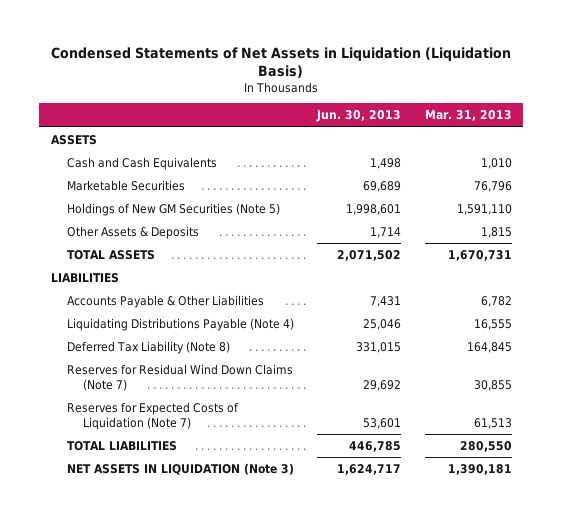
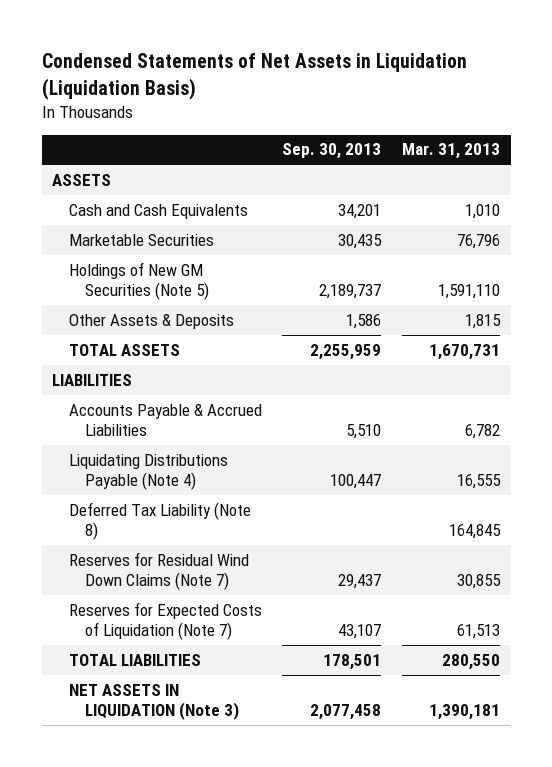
[316,110,402,123] Jun. 30, 2013 -> none
none -> [282,143,382,160] Sep. 30, 2013
[66,294,264,308] Accounts Payable & Other Liabilities -> [68,403,262,437] Accounts Payable & Accrued Liabilities

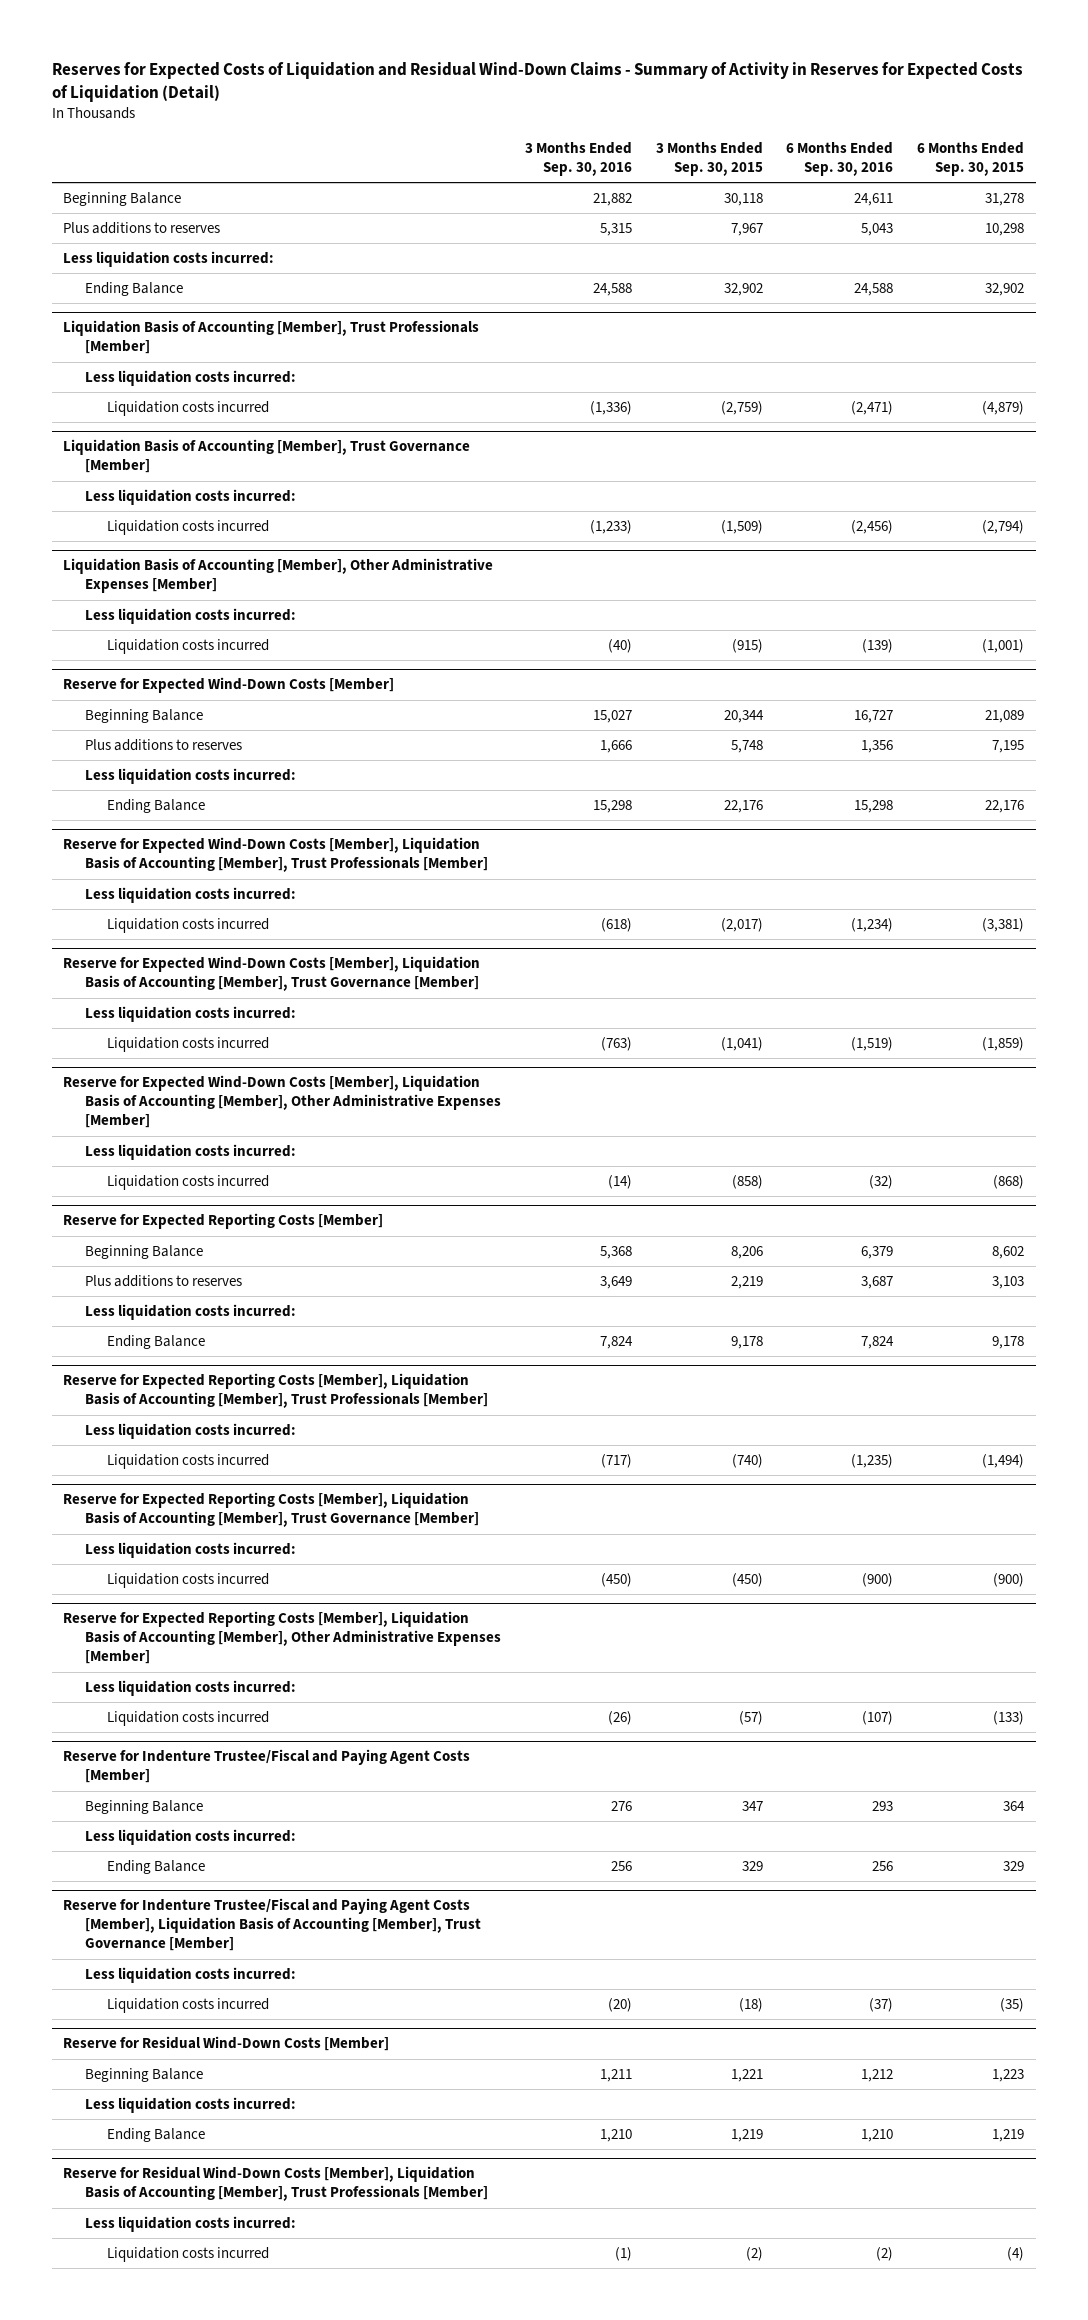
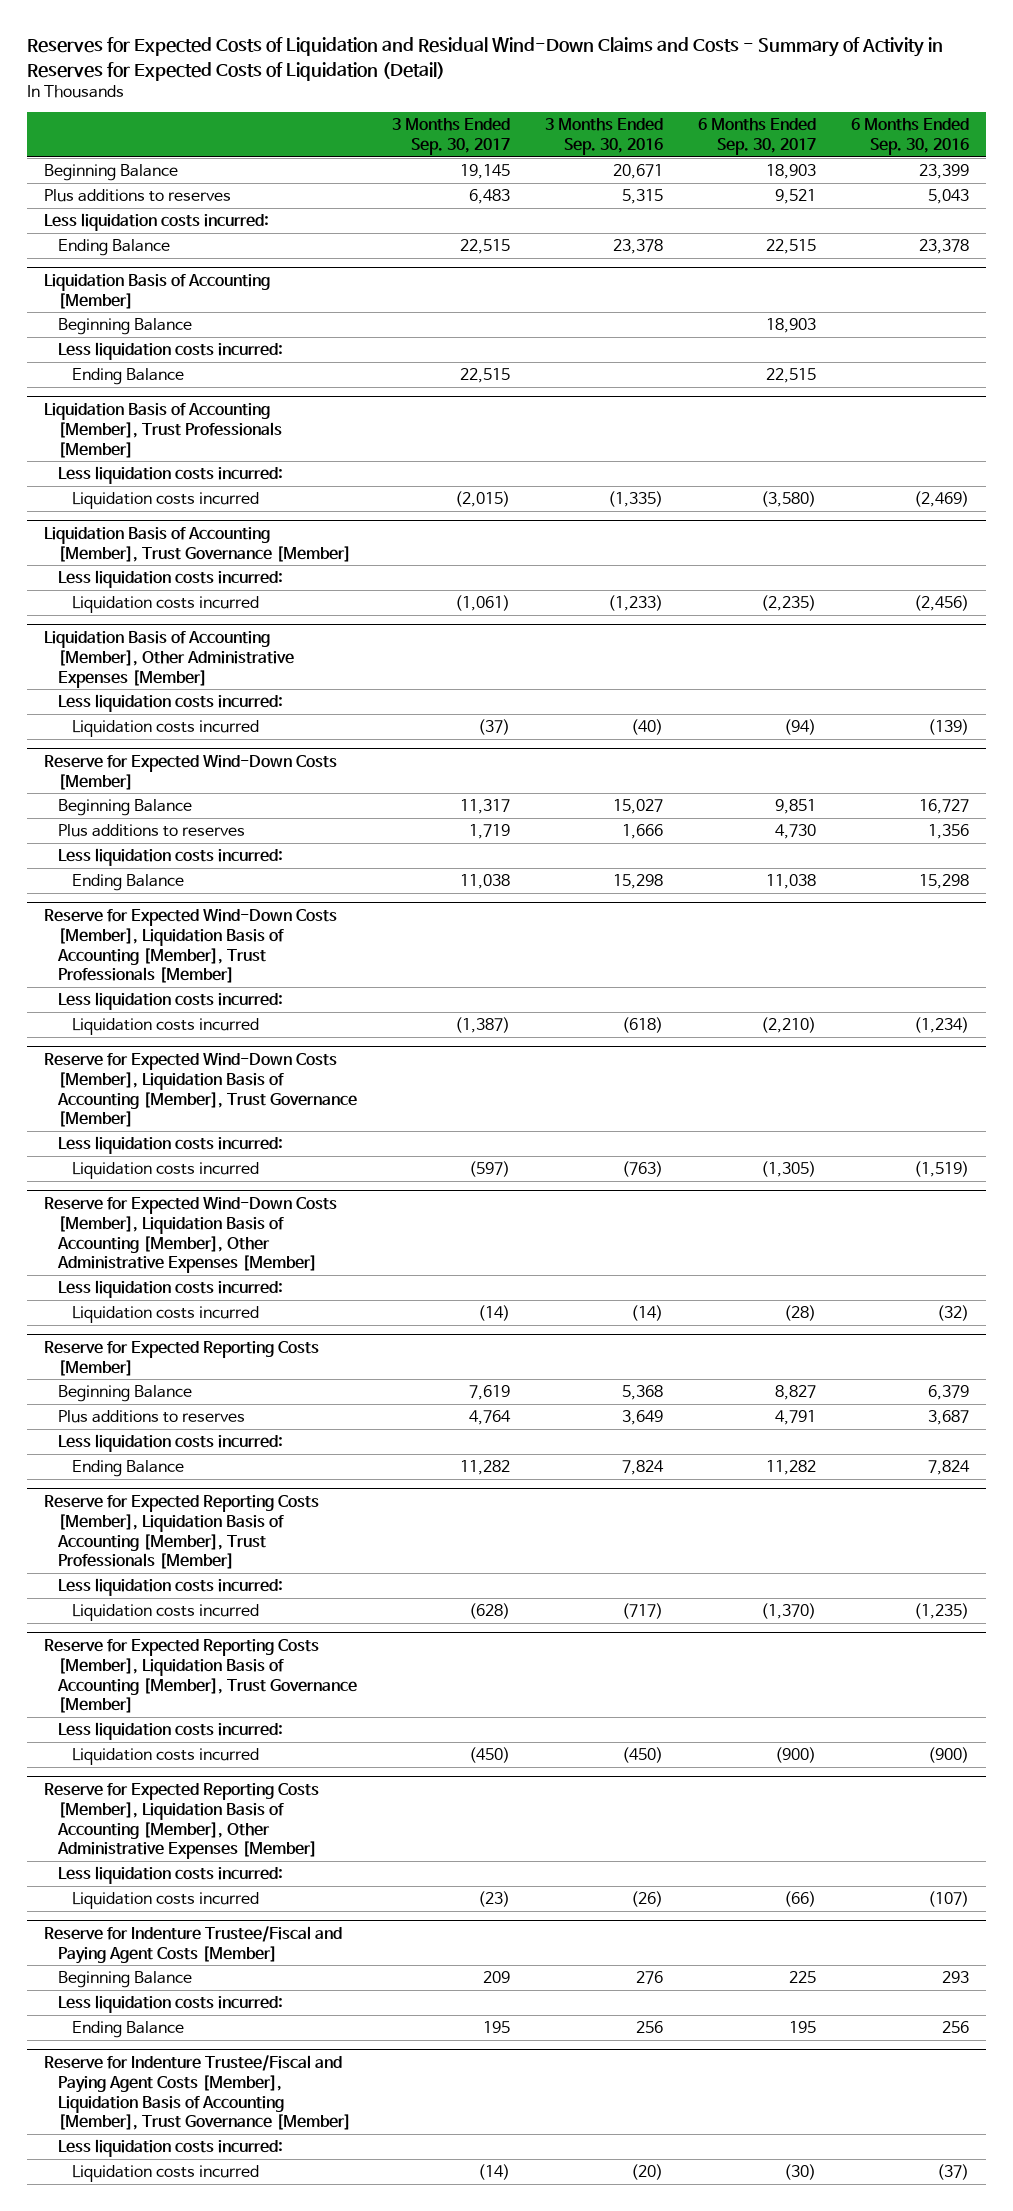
[51,61,1023,103] Reserves for Expected Costs of Liquidation and Residual Wind-Down Claims - Summary of Activity in Reserves for Expected Costs of Liquidation (Detail) -> [26,37,943,81] Reserves for Expected Costs of Liquidation and Residual Wind-Down Claims and Costs - Summary of Activity in Reserves for Expected Costs of Liquidation (Detail)
[655,142,763,177] 3 Months Ended Sep. 30, 2015 -> none
[917,142,1025,177] 6 Months Ended Sep. 30, 2015 -> none
none -> [392,118,511,156] 3 Months Ended Sep. 30, 2017
none -> [697,118,816,156] 6 Months Ended Sep. 30, 2017
[593,192,633,206] 21,882 -> [612,163,663,179] 20,671
[854,192,894,206] 24,611 -> [918,163,969,179] 23,399
[593,282,633,296] 24,588 -> [612,238,663,254] 23,378
[854,282,894,296] 24,588 -> [918,238,969,254] 23,378
none -> [44,273,271,309] Liquidation Basis of Accounting [Member]
none -> [58,317,193,335] Beginning Balance
none -> [58,341,284,360] Less liquidation costs incurred:
none -> [72,367,185,385] Ending Balance
[590,400,633,415] (1,336) -> [607,490,663,507] (1,335)
[851,400,894,415] (2,471) -> [913,490,969,507] (2,469)
[63,2036,390,2052] Reserve for Residual Wind-Down Costs [Member] -> none
[85,2067,204,2082] Beginning Balance -> none
[85,2096,297,2113] Less liquidation costs incurred: -> none
[107,2127,206,2142] Ending Balance -> none
[63,2166,489,2202] Reserve for Residual Wind-Down Costs [Member], Liquidation Basis of Accounting [Member], Trust Professionals [Member] -> none
[85,2215,297,2232] Less liquidation costs incurred: -> none
[107,2246,270,2262] Liquidation costs incurred -> none

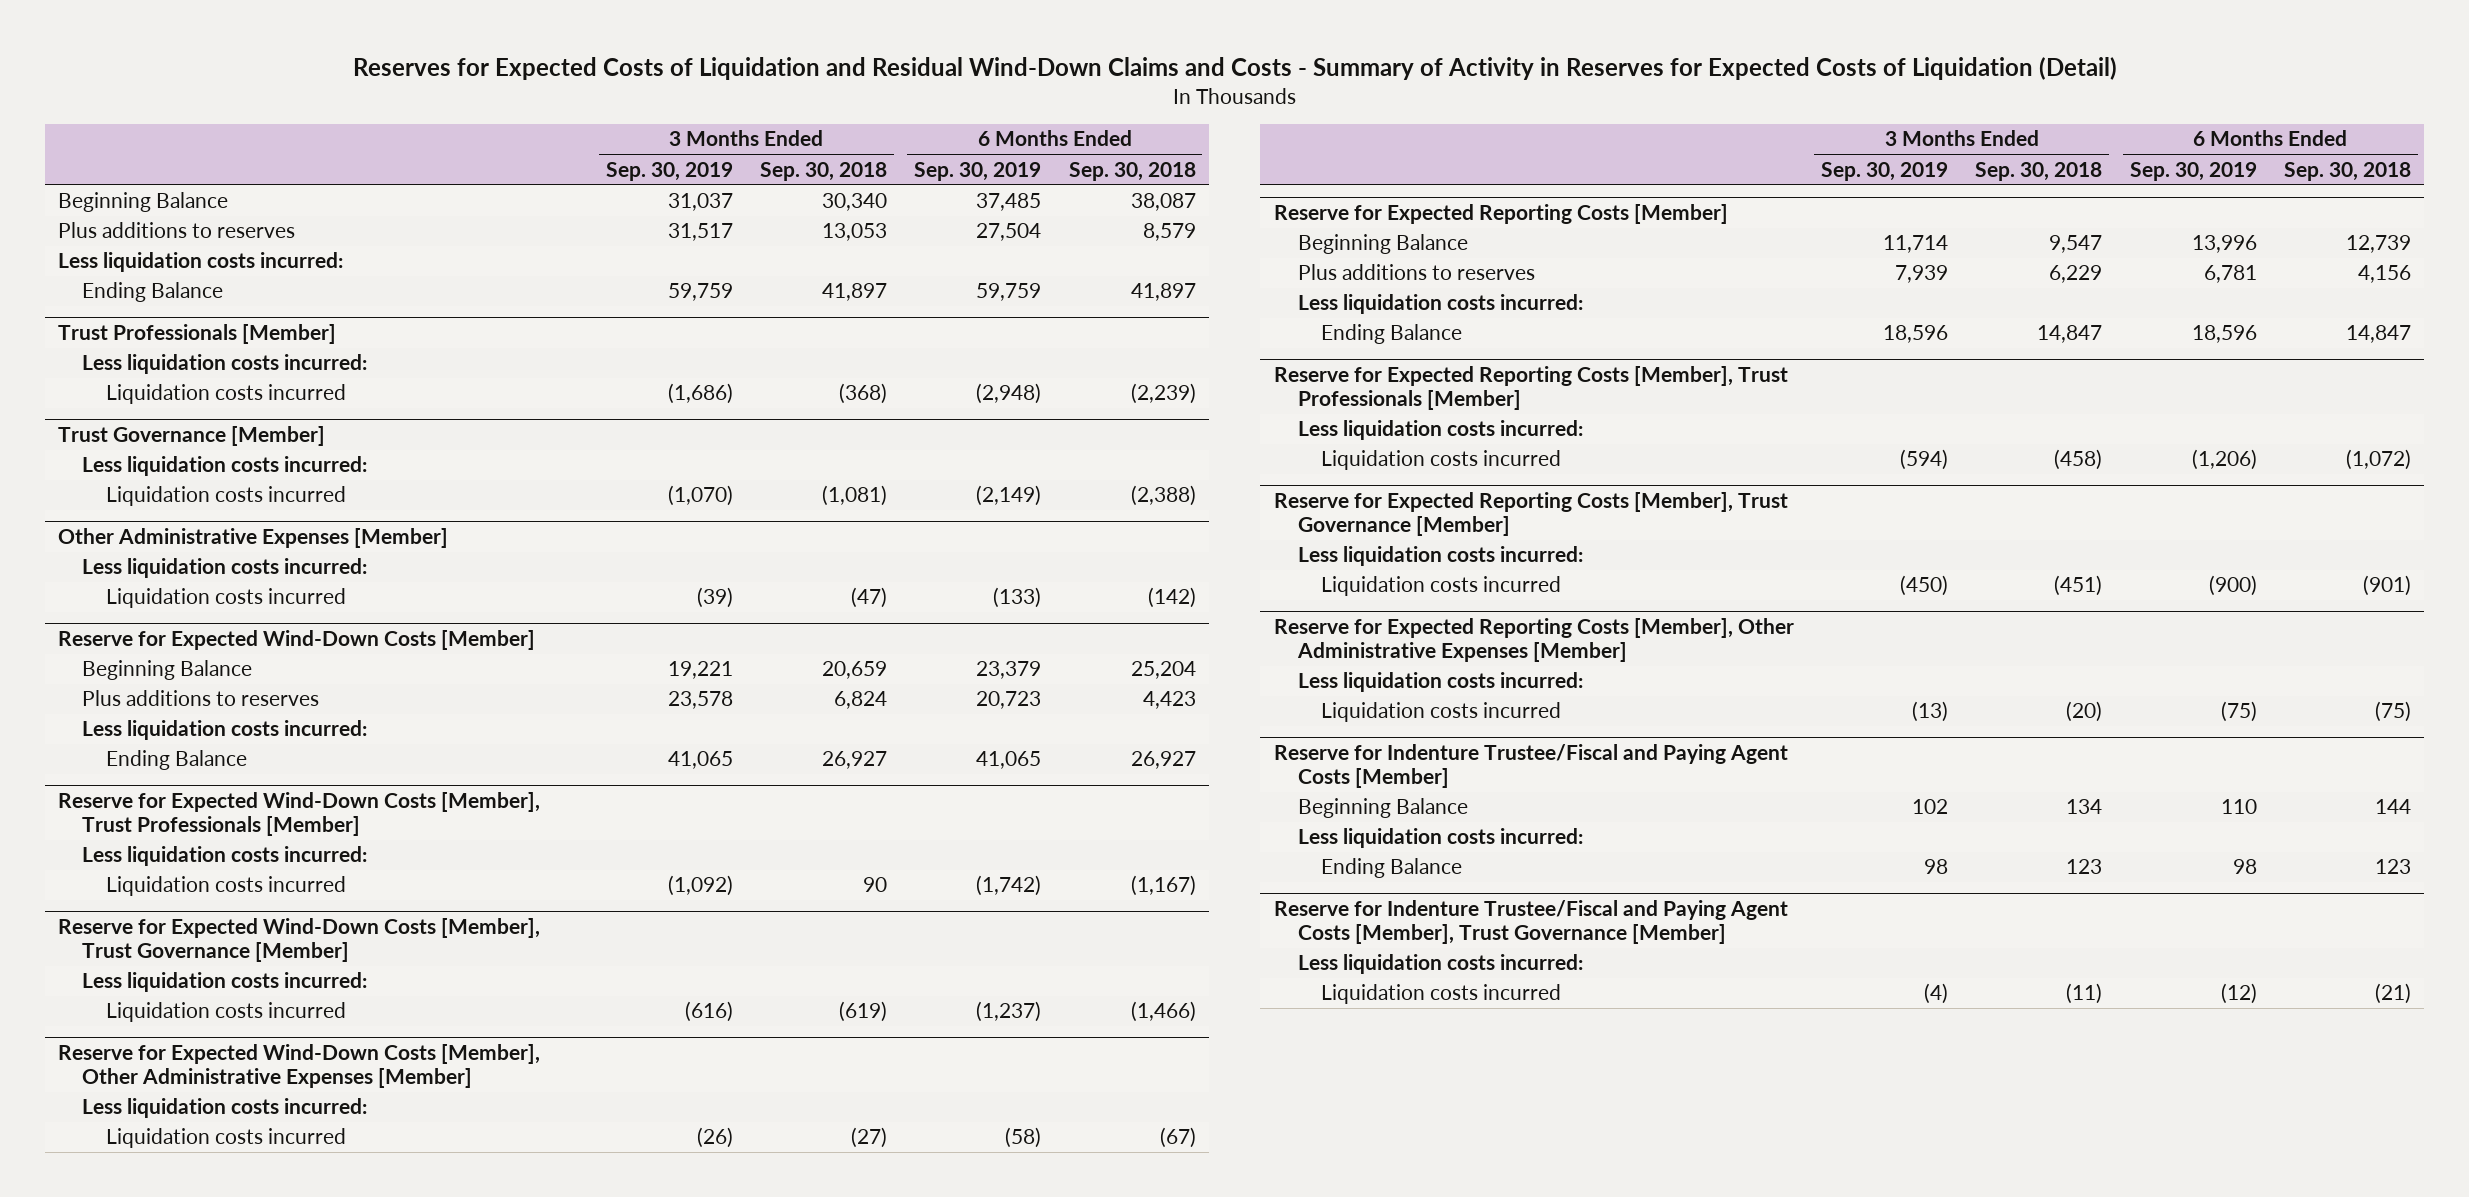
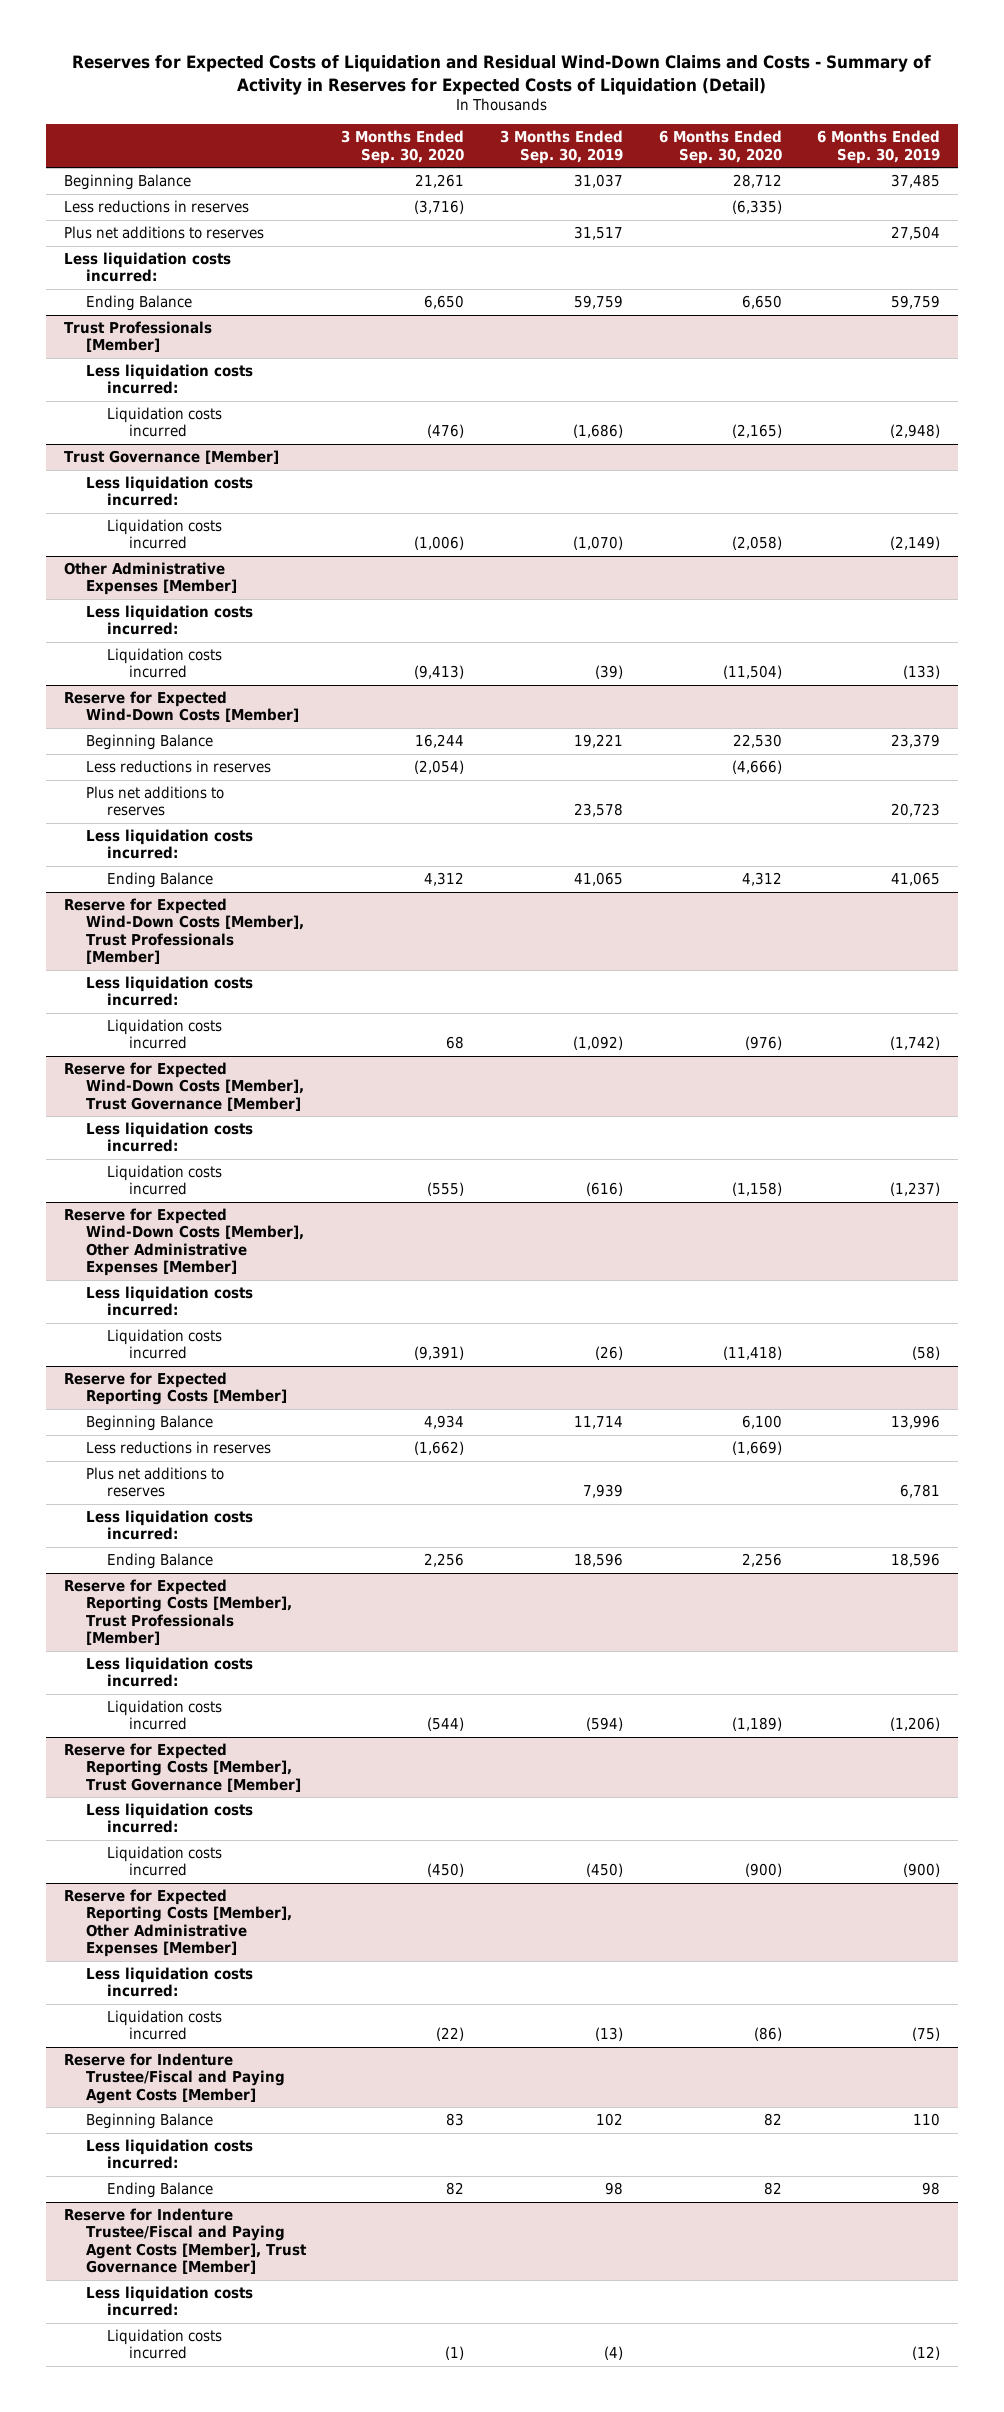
[760,161,888,181] Sep. 30, 2018 -> none
[1068,161,1196,181] Sep. 30, 2018 -> none
none -> [341,130,465,164] 3 Months Ended Sep. 30, 2020
none -> [658,130,782,164] 6 Months Ended Sep. 30, 2020
none -> [63,200,249,214] Less reductions in reserves
[58,222,296,239] Plus additions to reserves -> [63,226,264,240] Plus net additions to reserves
none -> [85,760,271,774] Less reductions in reserves
[82,690,320,707] Plus additions to reserves -> [85,786,224,817] Plus net additions to reserves
none -> [85,1441,271,1455] Less reductions in reserves
[1297,264,1535,281] Plus additions to reserves -> [85,1467,224,1498] Plus net additions to reserves

